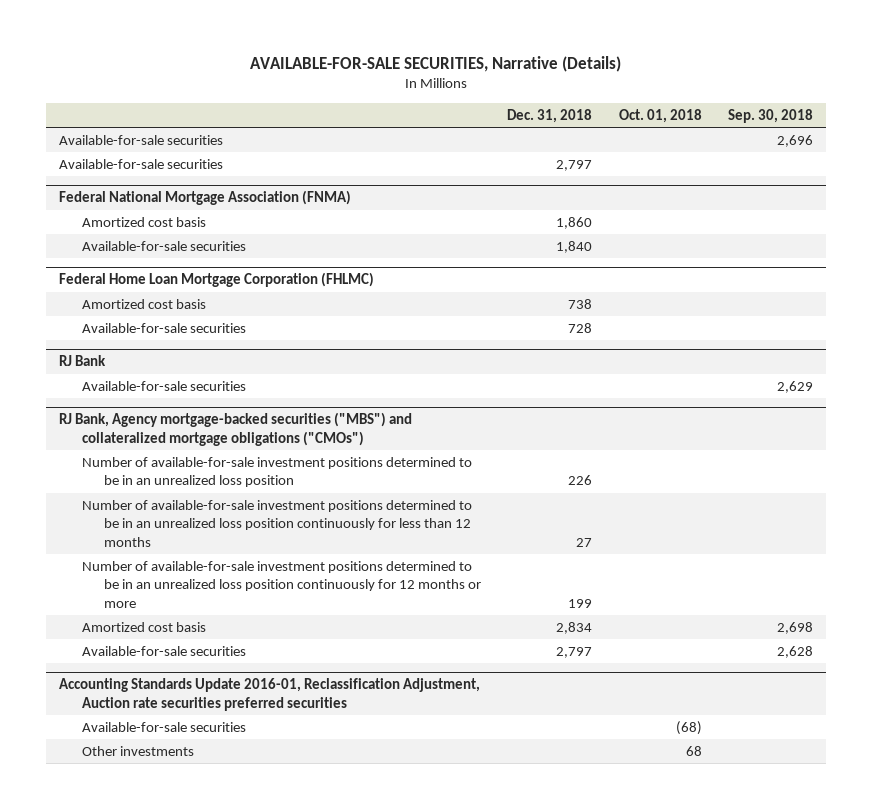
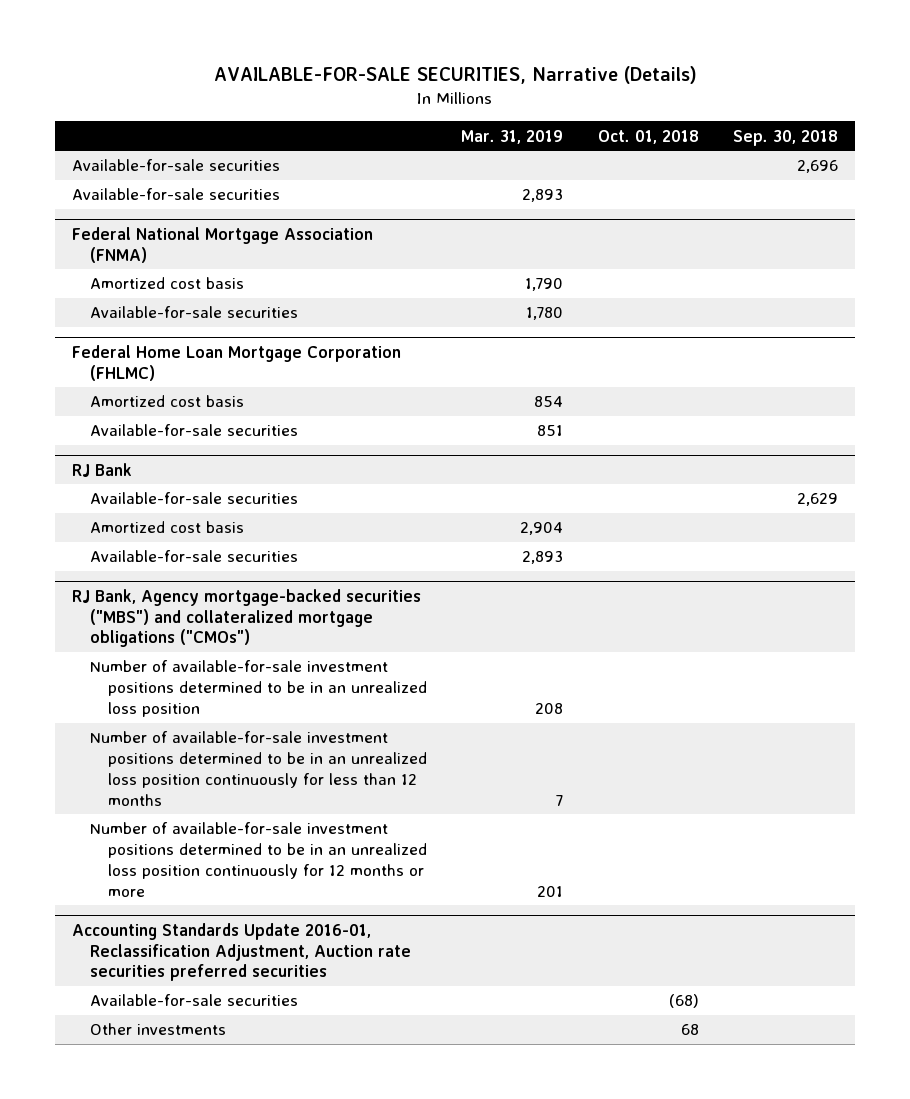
[507,108,593,123] Dec. 31, 2018 -> none
none -> [461,129,564,144] Mar. 31, 2019
none -> [89,521,244,534] Amortized cost basis
none -> [89,550,298,563] Available-for-sale securities
[81,621,206,632] Amortized cost basis -> none
[81,645,246,656] Available-for-sale securities -> none

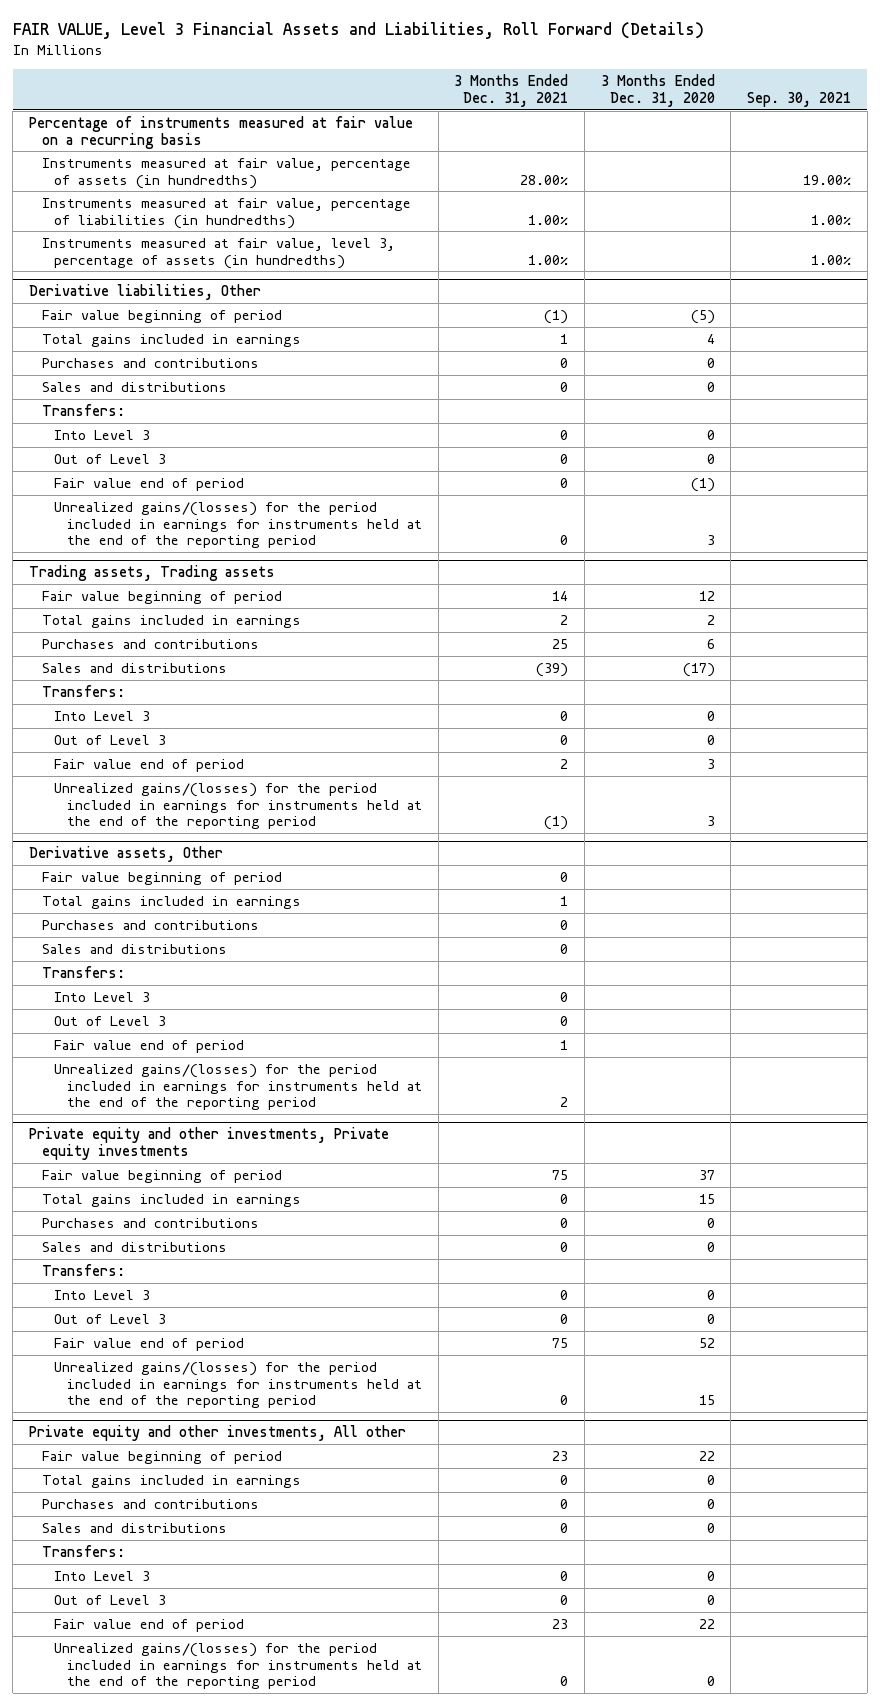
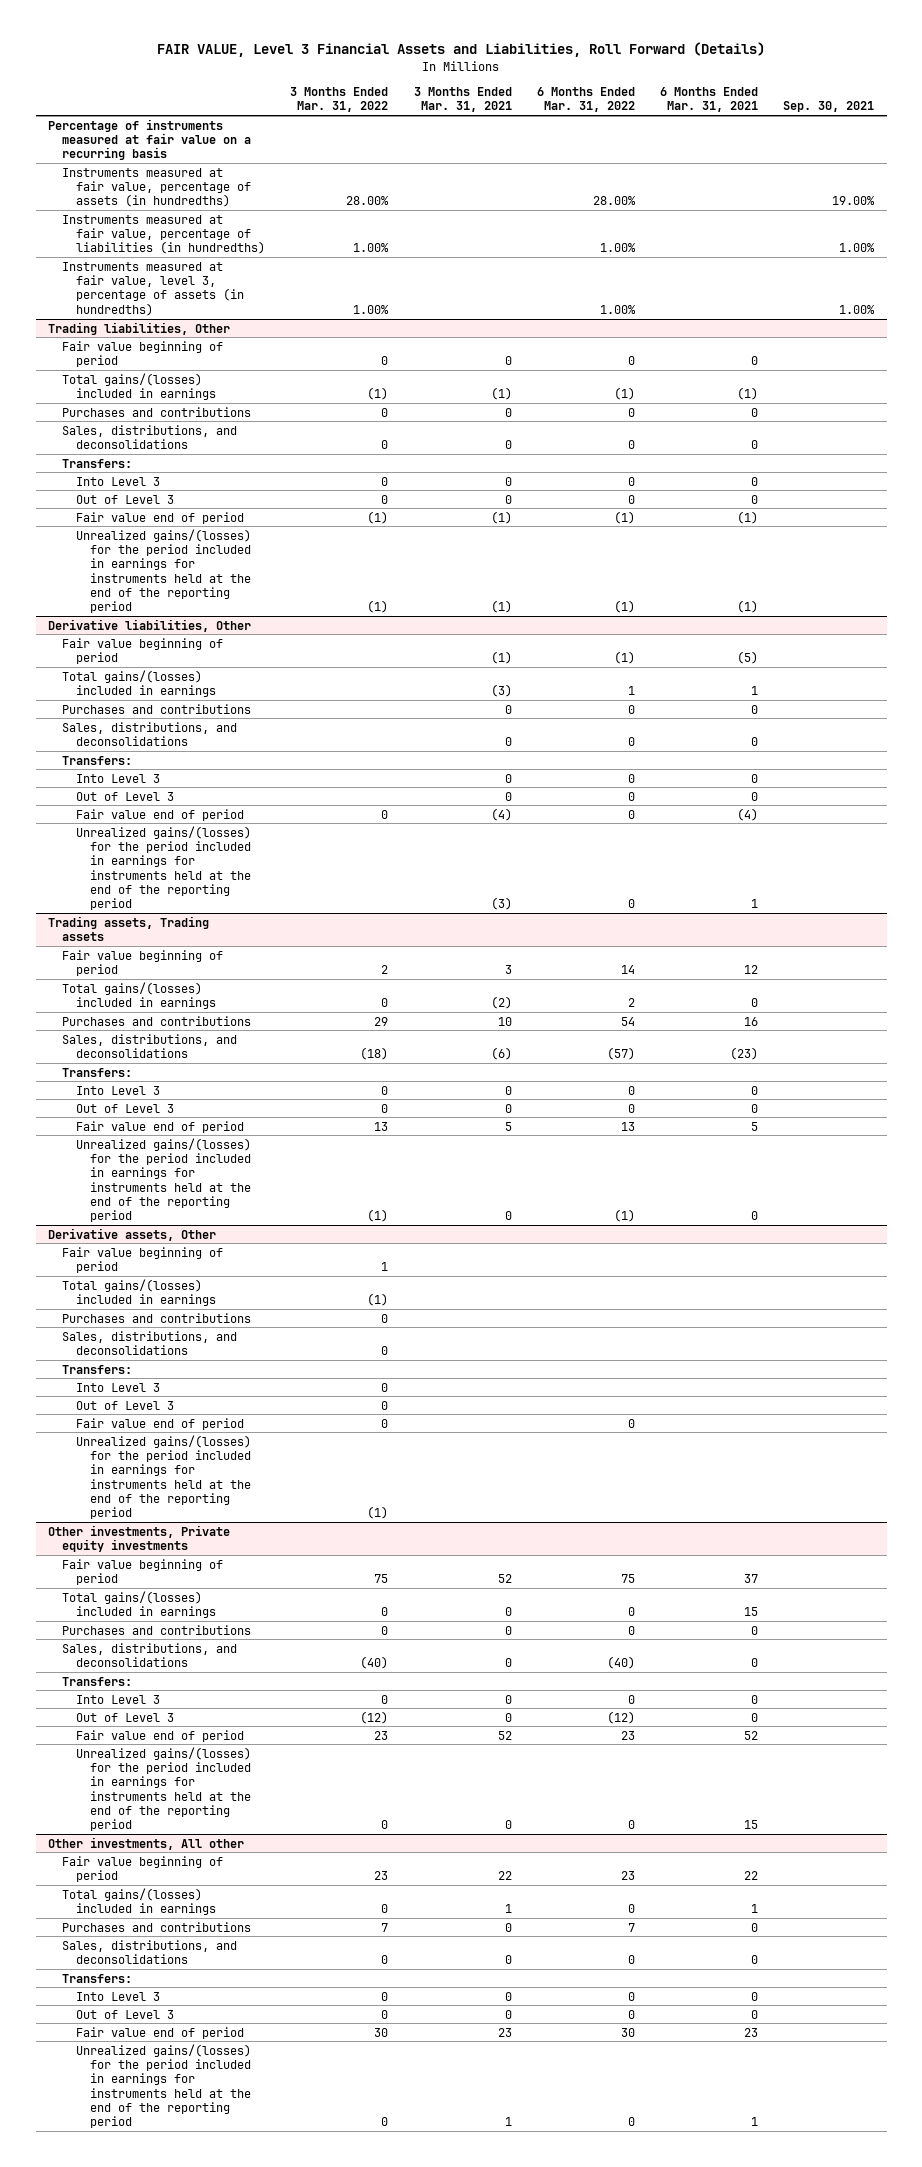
[454,74,569,107] 3 Months Ended Dec. 31, 2021 -> none
[600,74,715,107] 3 Months Ended Dec. 31, 2020 -> none
none -> [290,87,389,113] 3 Months Ended Mar. 31, 2022
none -> [413,87,512,113] 3 Months Ended Mar. 31, 2021
none -> [536,87,635,113] 6 Months Ended Mar. 31, 2022
none -> [659,87,758,113] 6 Months Ended Mar. 31, 2021
none -> [48,321,231,335] Trading liabilities, Other
none -> [62,340,224,367] Fair value beginning of period
none -> [62,372,217,400] Total gains/(losses) included in earnings
none -> [62,406,252,417] Purchases and contributions
none -> [62,424,238,449] Sales, distributions, and deconsolidations
none -> [62,458,133,468] Transfers:
none -> [76,476,161,486] Into Level 3
none -> [76,494,175,504] Out of Level 3
none -> [76,511,245,524] Fair value end of period
none -> [76,528,252,614] Unrealized gains/(losses) for the period included in earnings for instruments held at the end of the reporting period
[41,333,301,347] Total gains included in earnings -> [62,669,217,697] Total gains/(losses) included in earnings
[41,381,227,392] Sales and distributions -> [62,721,238,746] Sales, distributions, and deconsolidations
[41,614,301,628] Total gains included in earnings -> [62,981,217,1009] Total gains/(losses) included in earnings
[41,662,227,673] Sales and distributions -> [62,1033,238,1058] Sales, distributions, and deconsolidations
[41,895,301,909] Total gains included in earnings -> [62,1278,217,1306] Total gains/(losses) included in earnings
[41,943,227,954] Sales and distributions -> [62,1330,238,1355] Sales, distributions, and deconsolidations
[28,1127,389,1160] Private equity and other investments, Private equity investments -> [48,1524,231,1552] Other investments, Private equity investments
[41,1193,301,1207] Total gains included in earnings -> [62,1590,217,1618] Total gains/(losses) included in earnings
[41,1241,227,1252] Sales and distributions -> [62,1642,238,1667] Sales, distributions, and deconsolidations
[28,1425,406,1442] Private equity and other investments, All other -> [48,1836,245,1850] Other investments, All other
[41,1474,301,1488] Total gains included in earnings -> [62,1887,217,1915] Total gains/(losses) included in earnings
[41,1522,227,1533] Sales and distributions -> [62,1939,238,1964] Sales, distributions, and deconsolidations

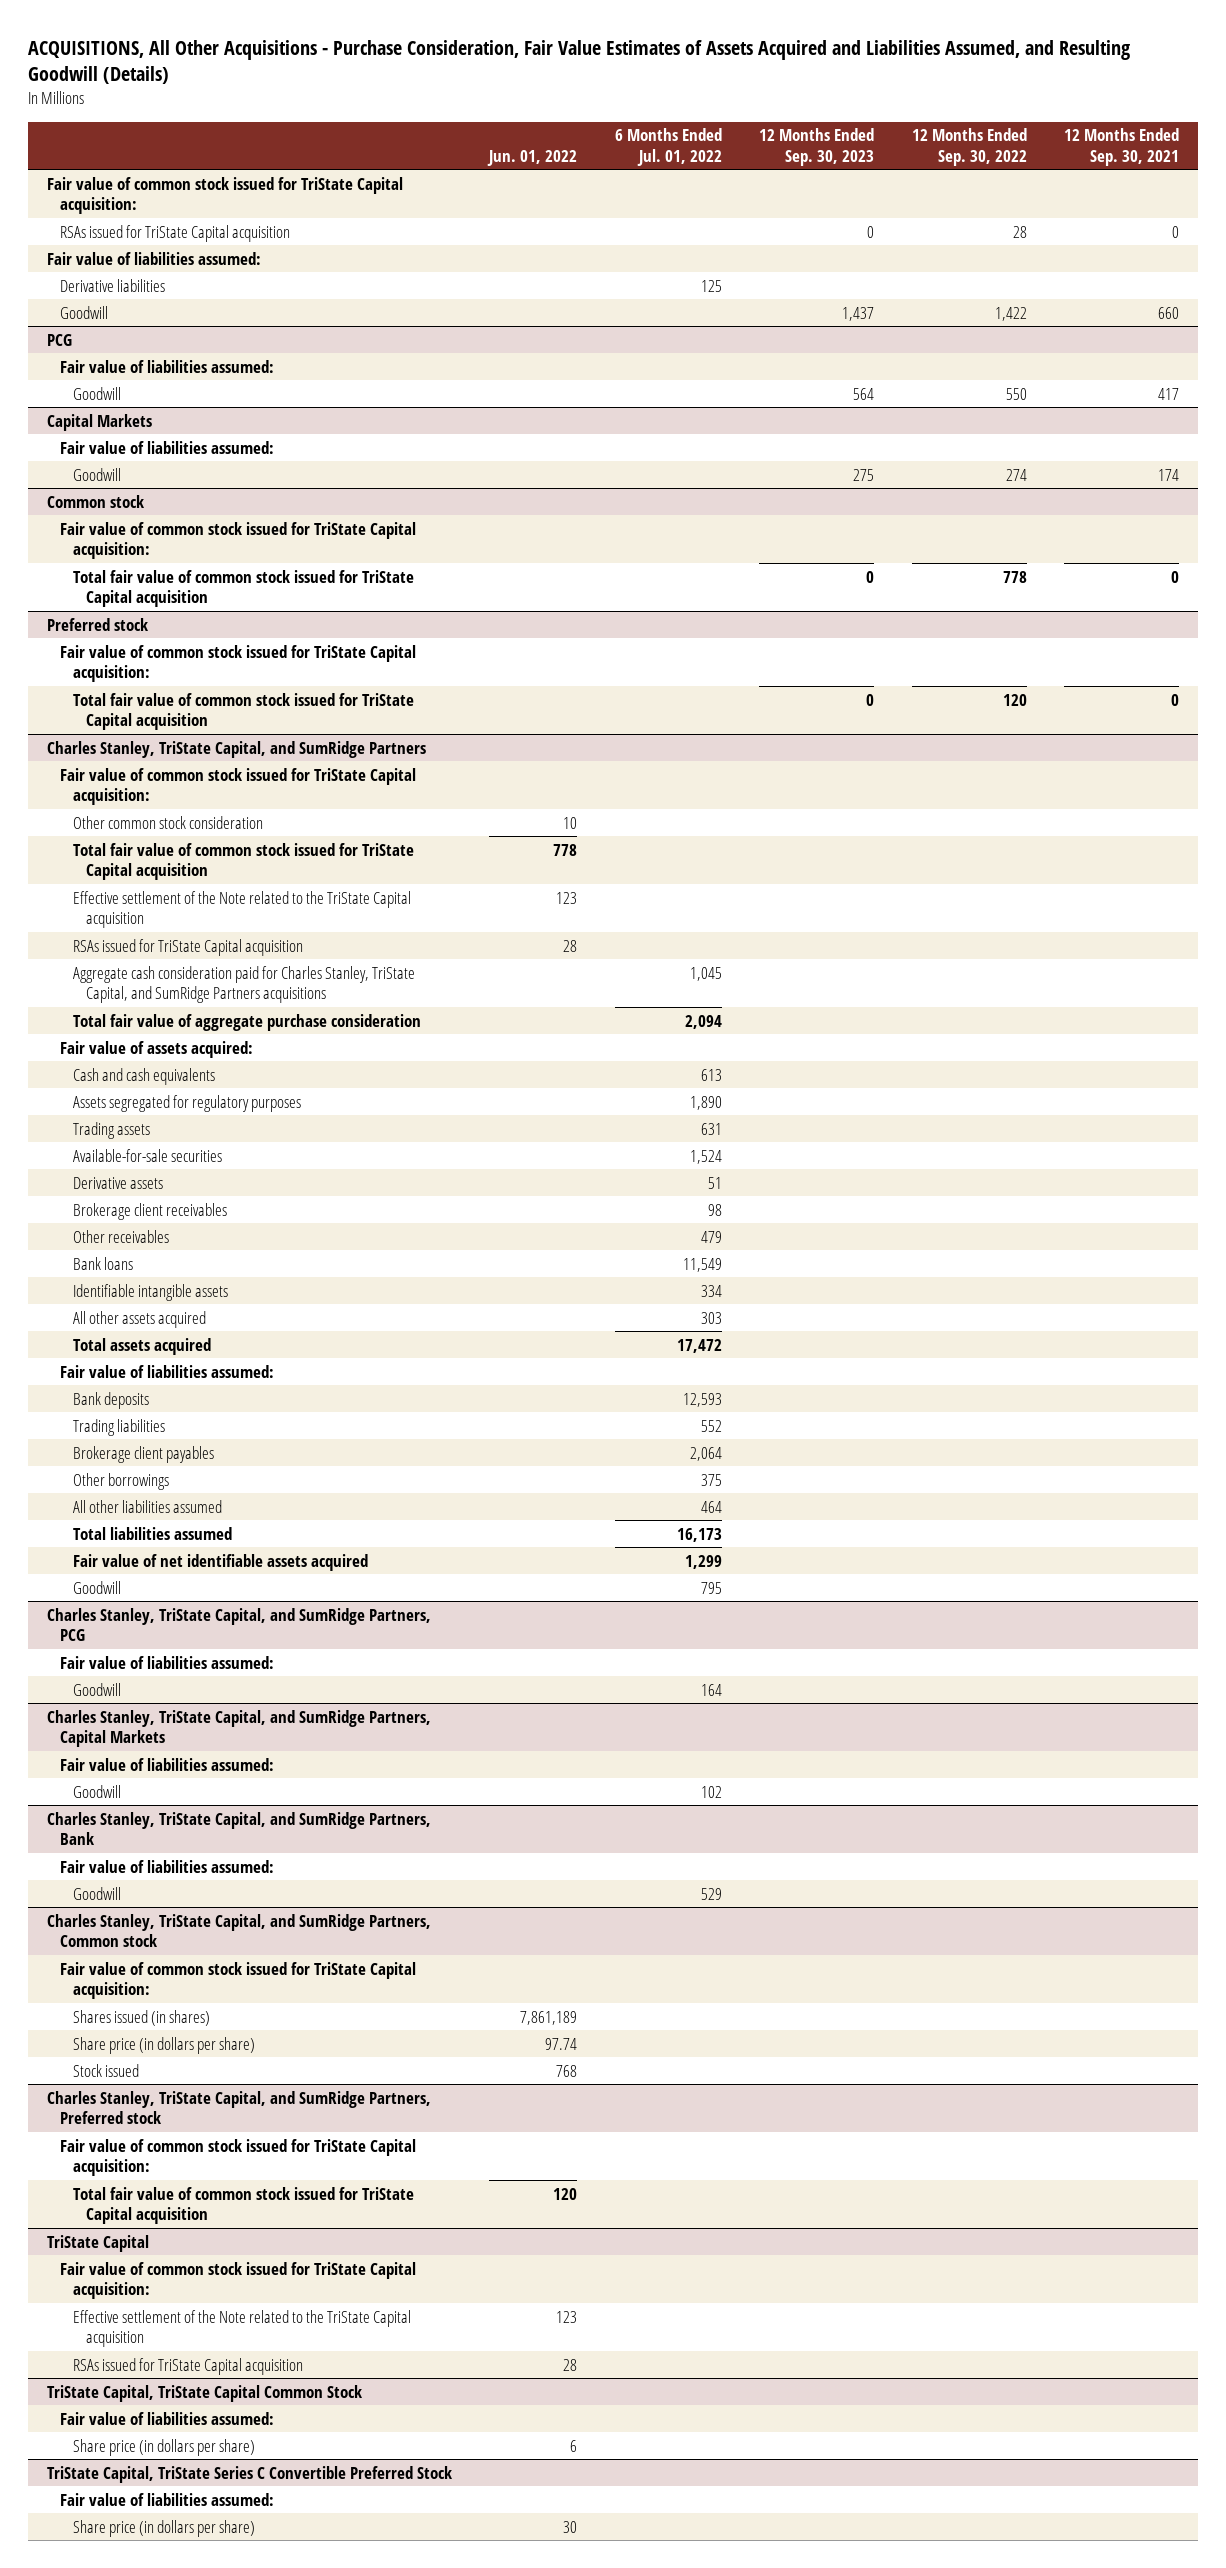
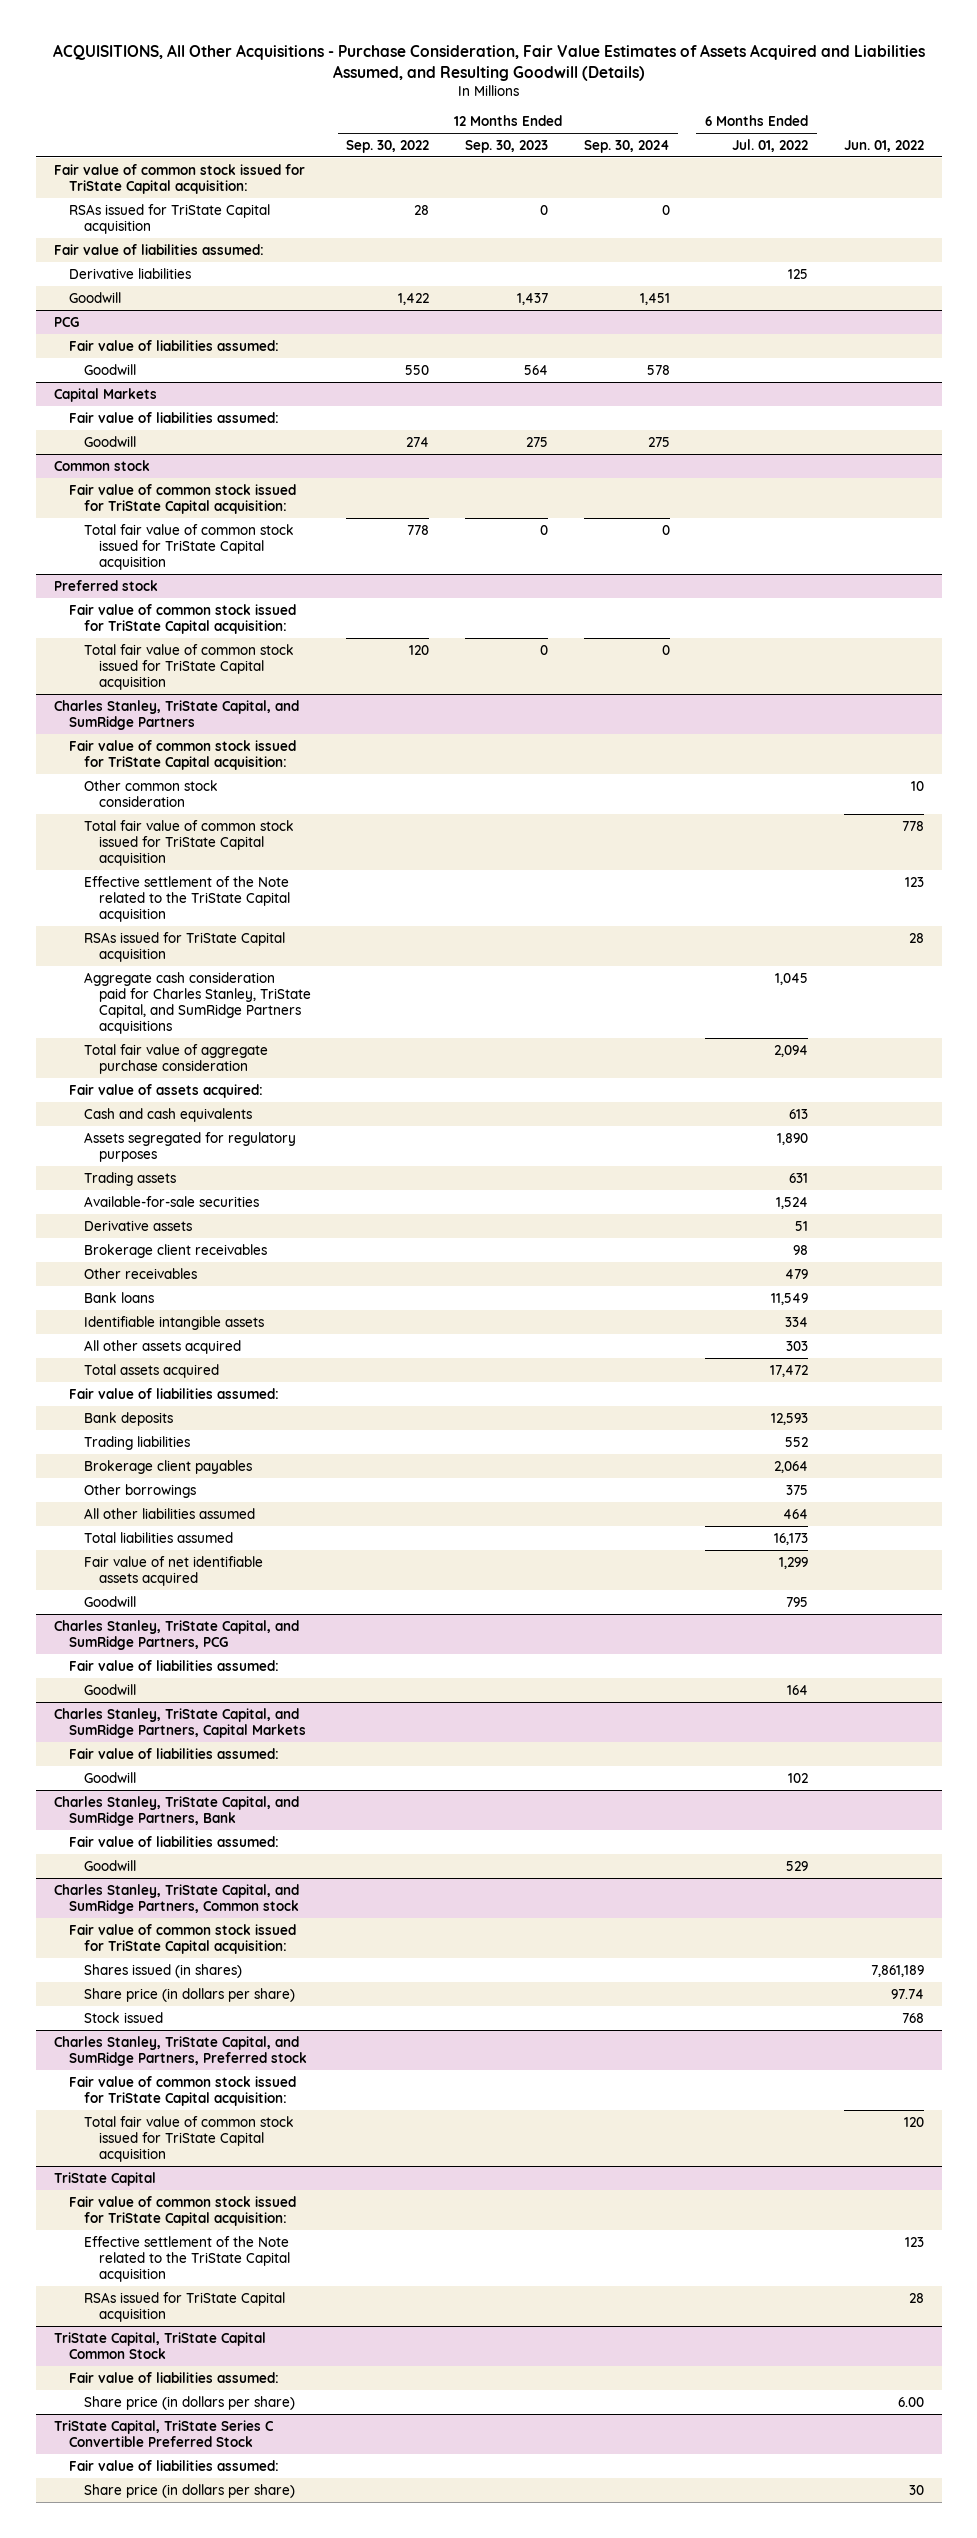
[1064,128,1180,166] 12 Months Ended Sep. 30, 2021 -> none
none -> [583,139,670,153] Sep. 30, 2024
[570,2439,578,2452] 6 -> [897,2396,924,2407] 6.00

